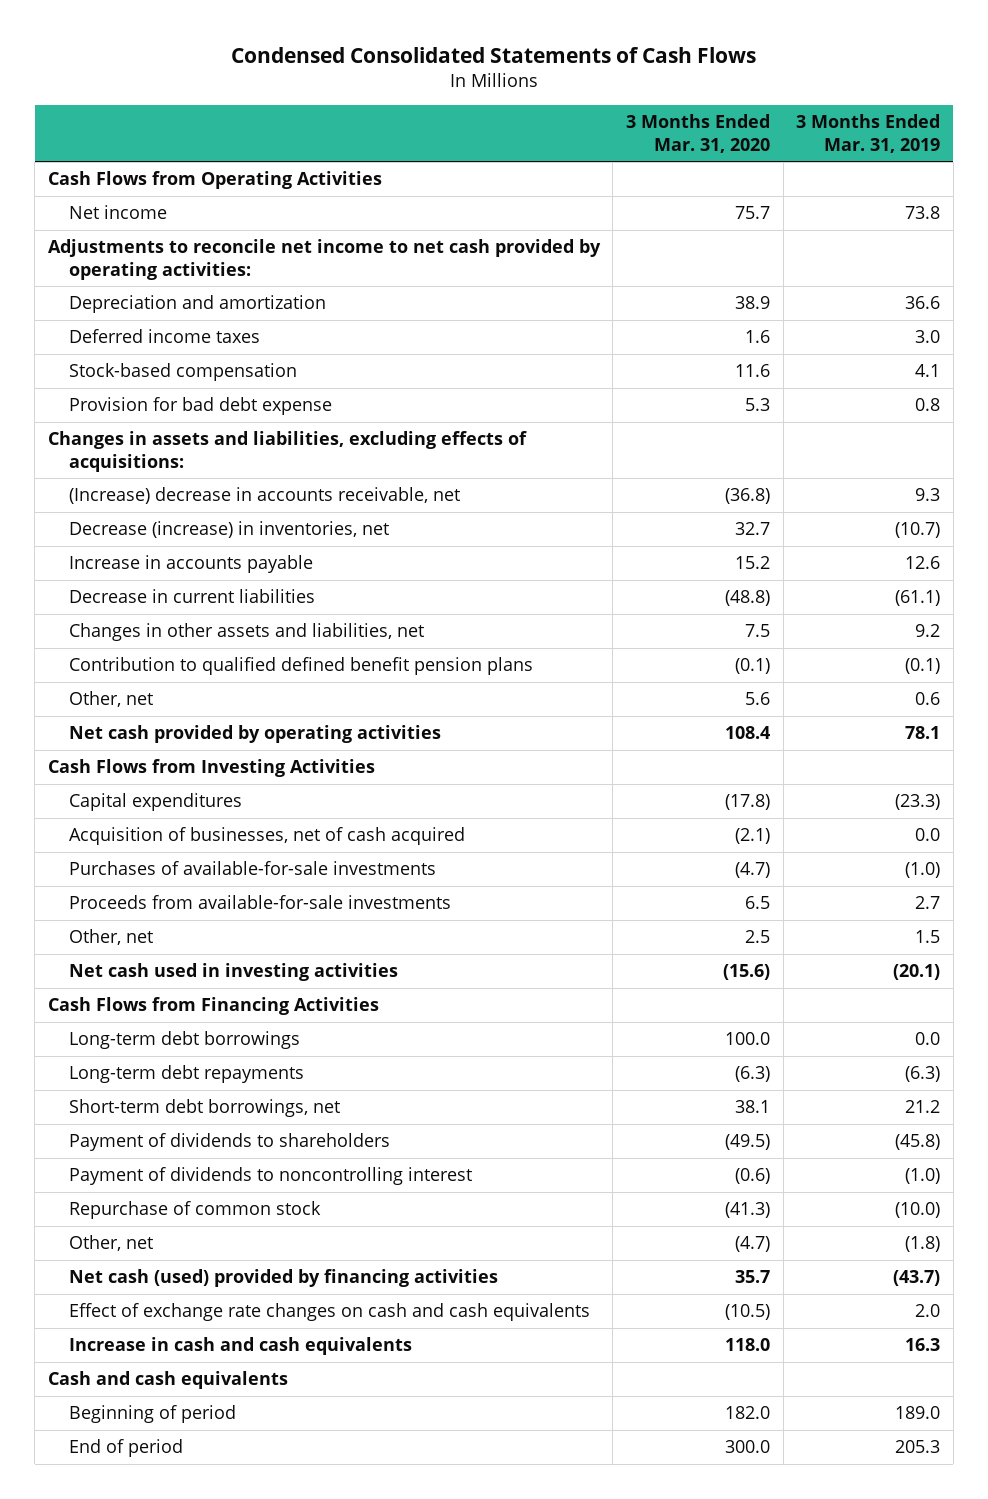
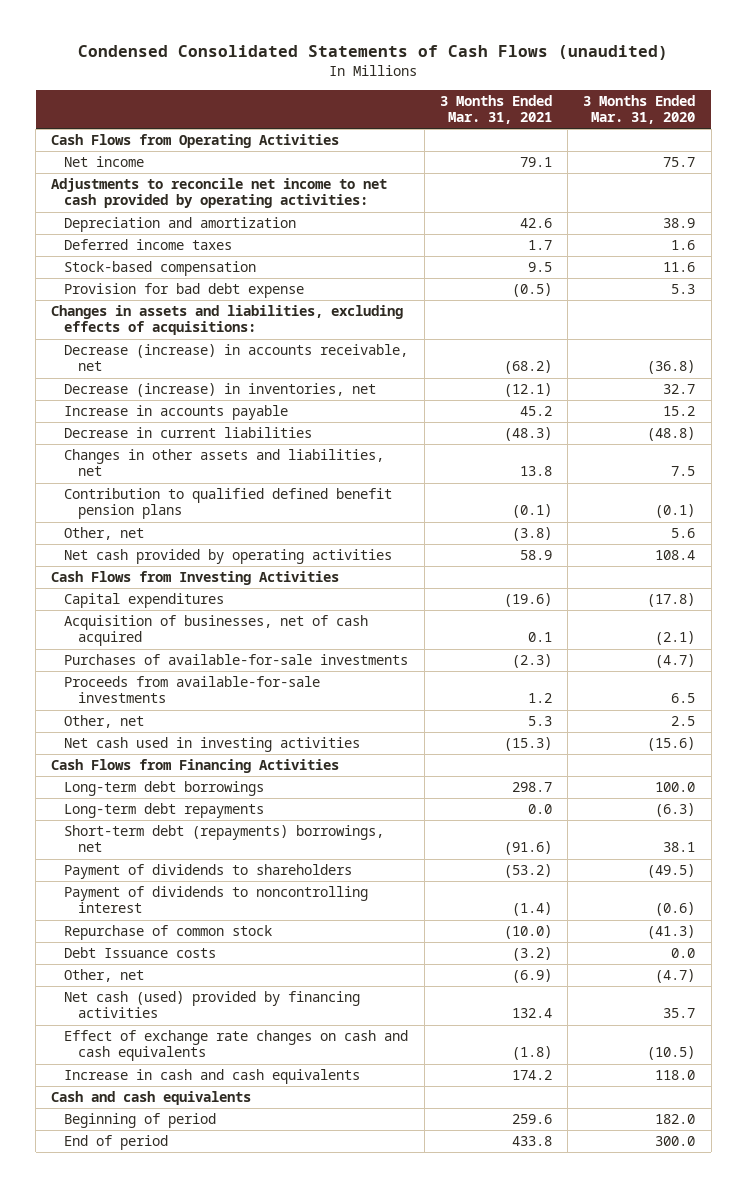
[231,46,757,63] Condensed Consolidated Statements of Cash Flows -> [78,45,669,61] Condensed Consolidated Statements of Cash Flows (unaudited)
[796,114,941,153] 3 Months Ended Mar. 31, 2019 -> none
none -> [439,94,552,125] 3 Months Ended Mar. 31, 2021
[69,487,461,505] (Increase) decrease in accounts receivable, net -> [64,344,409,372] Decrease (increase) in accounts receivable, net
[69,1099,341,1118] Short-term debt borrowings, net -> [64,825,385,853] Short-term debt (repayments) borrowings, net
none -> [64,947,217,959] Debt Issuance costs

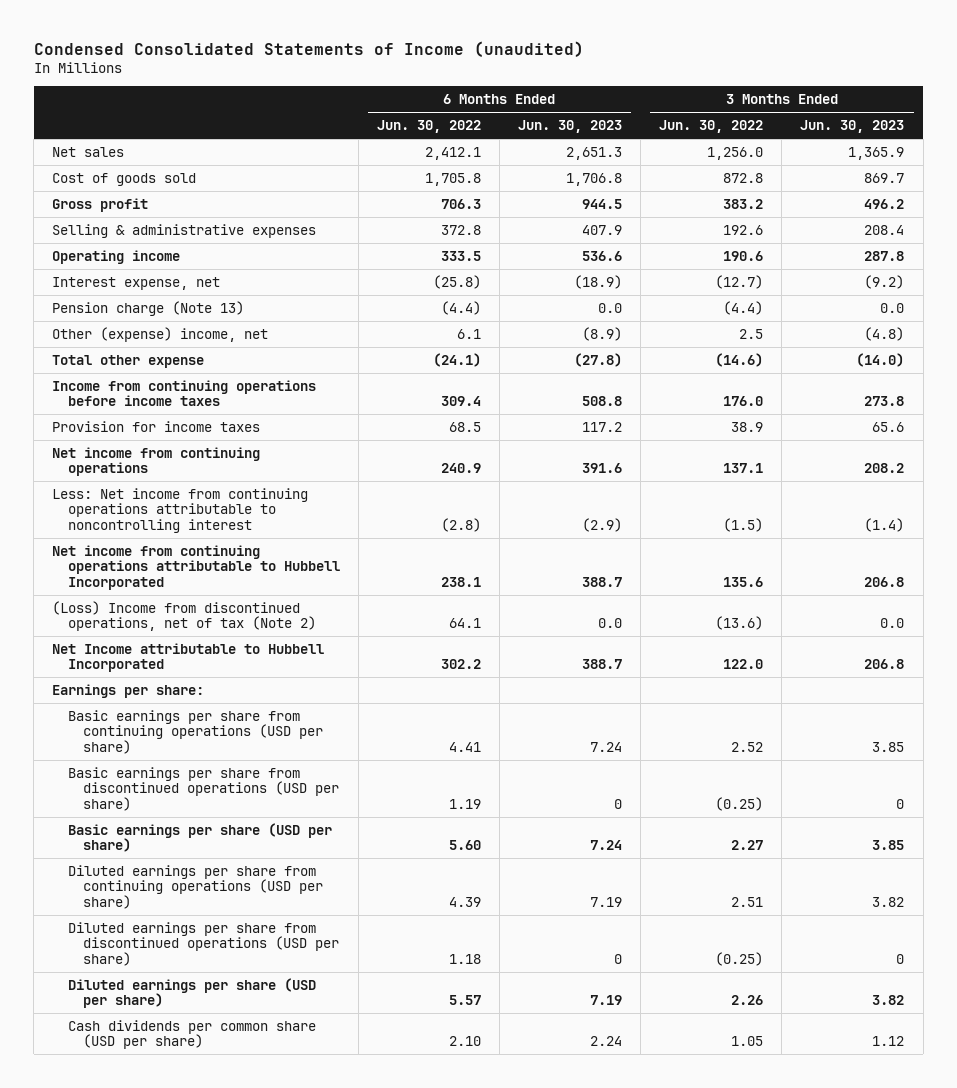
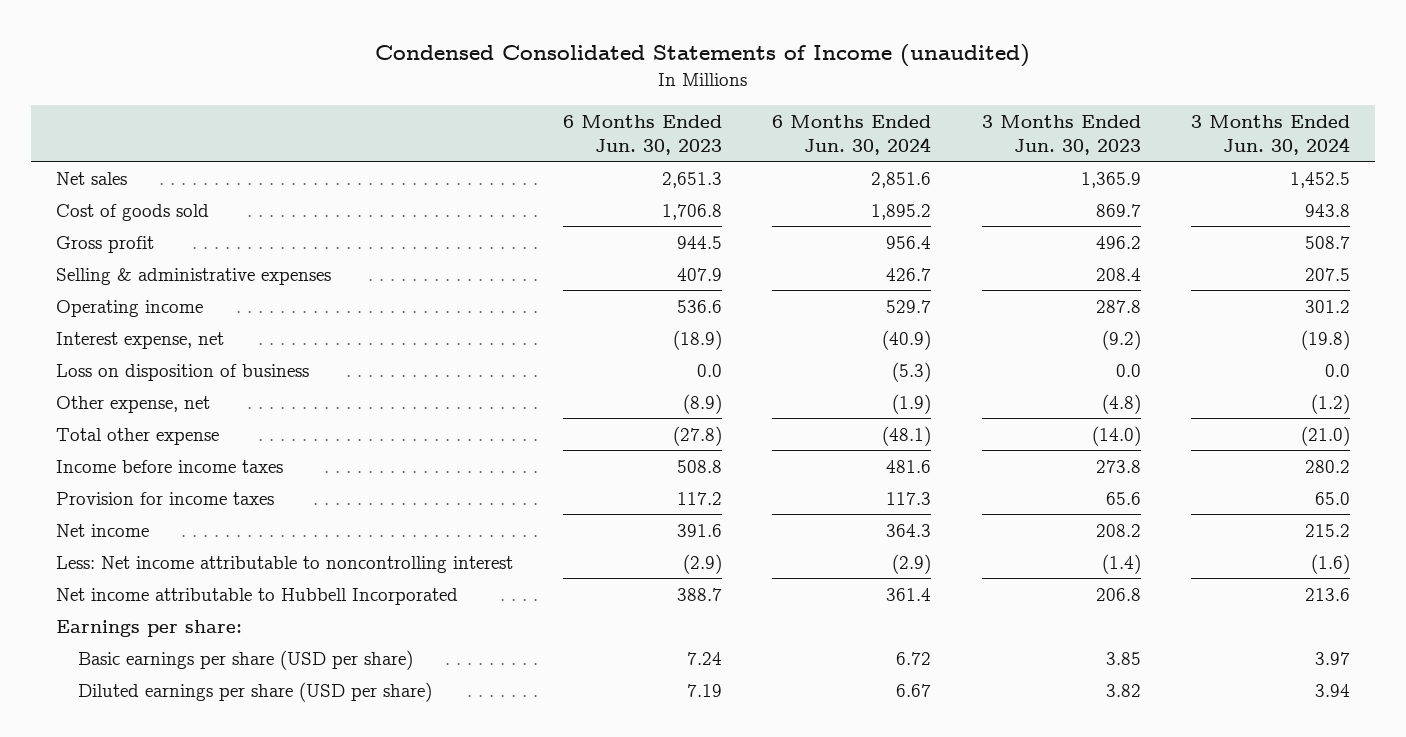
[376,119,481,133] Jun. 30, 2022 -> none
[659,119,764,133] Jun. 30, 2022 -> none
none -> [772,114,932,155] 6 Months Ended Jun. 30, 2024
none -> [1191,114,1351,155] 3 Months Ended Jun. 30, 2024
[52,300,245,316] Pension charge (Note 13) -> none
none -> [55,363,309,381] Loss on disposition of business
[52,326,269,342] Other (expense) income, net -> [55,395,210,413] Other expense, net
[52,379,317,407] Income from continuing operations before income taxes -> [55,459,283,473] Income before income taxes
[52,544,340,590] Net income from continuing operations attributable to Hubbell Incorporated -> none
[52,600,316,632] (Loss) Income from discontinued operations, net of tax (Note 2) -> none
[52,446,261,477] Net income from continuing operations -> [55,523,149,537] Net income
[52,487,309,533] Less: Net income from continuing operations attributable to noncontrolling interest -> [55,555,513,573] Less: Net income attributable to noncontrolling interest
[52,642,325,673] Net Income attributable to Hubbell Incorporated -> [55,587,458,605] Net income attributable to Hubbell Incorporated
[67,709,324,754] Basic earnings per share from continuing operations (USD per share) -> none
[67,766,340,811] Basic earnings per share from discontinued operations (USD per share) -> none
[67,864,324,909] Diluted earnings per share from continuing operations (USD per share) -> none
[67,921,340,966] Diluted earnings per share from discontinued operations (USD per share) -> none
[67,1019,316,1050] Cash dividends per common share (USD per share) -> none

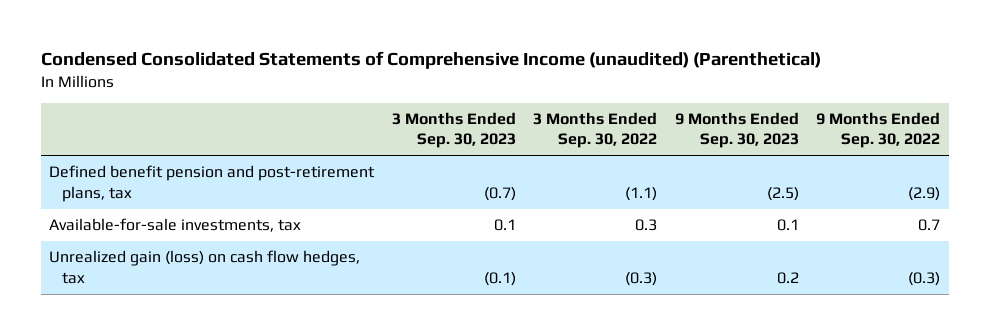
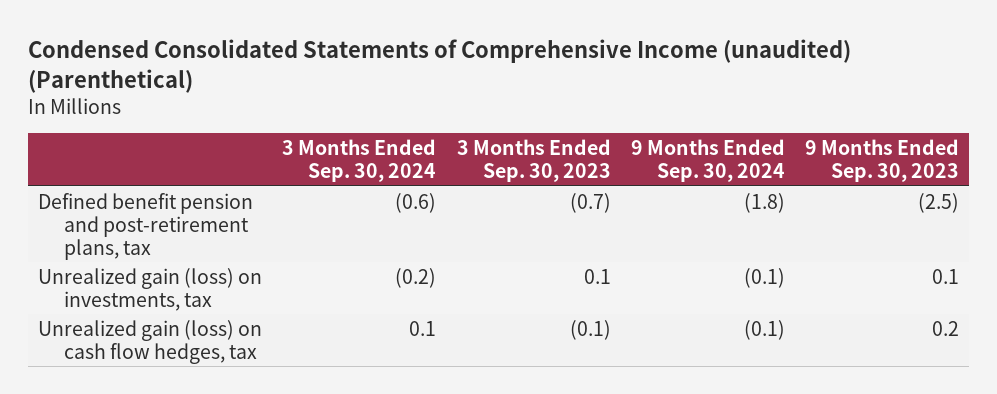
[533,111,658,149] 3 Months Ended Sep. 30, 2022 -> none
[816,111,941,149] 9 Months Ended Sep. 30, 2022 -> none
none -> [282,139,437,182] 3 Months Ended Sep. 30, 2024
none -> [630,139,785,182] 9 Months Ended Sep. 30, 2024
[49,218,302,233] Available-for-sale investments, tax -> [38,267,263,311] Unrealized gain (loss) on investments, tax

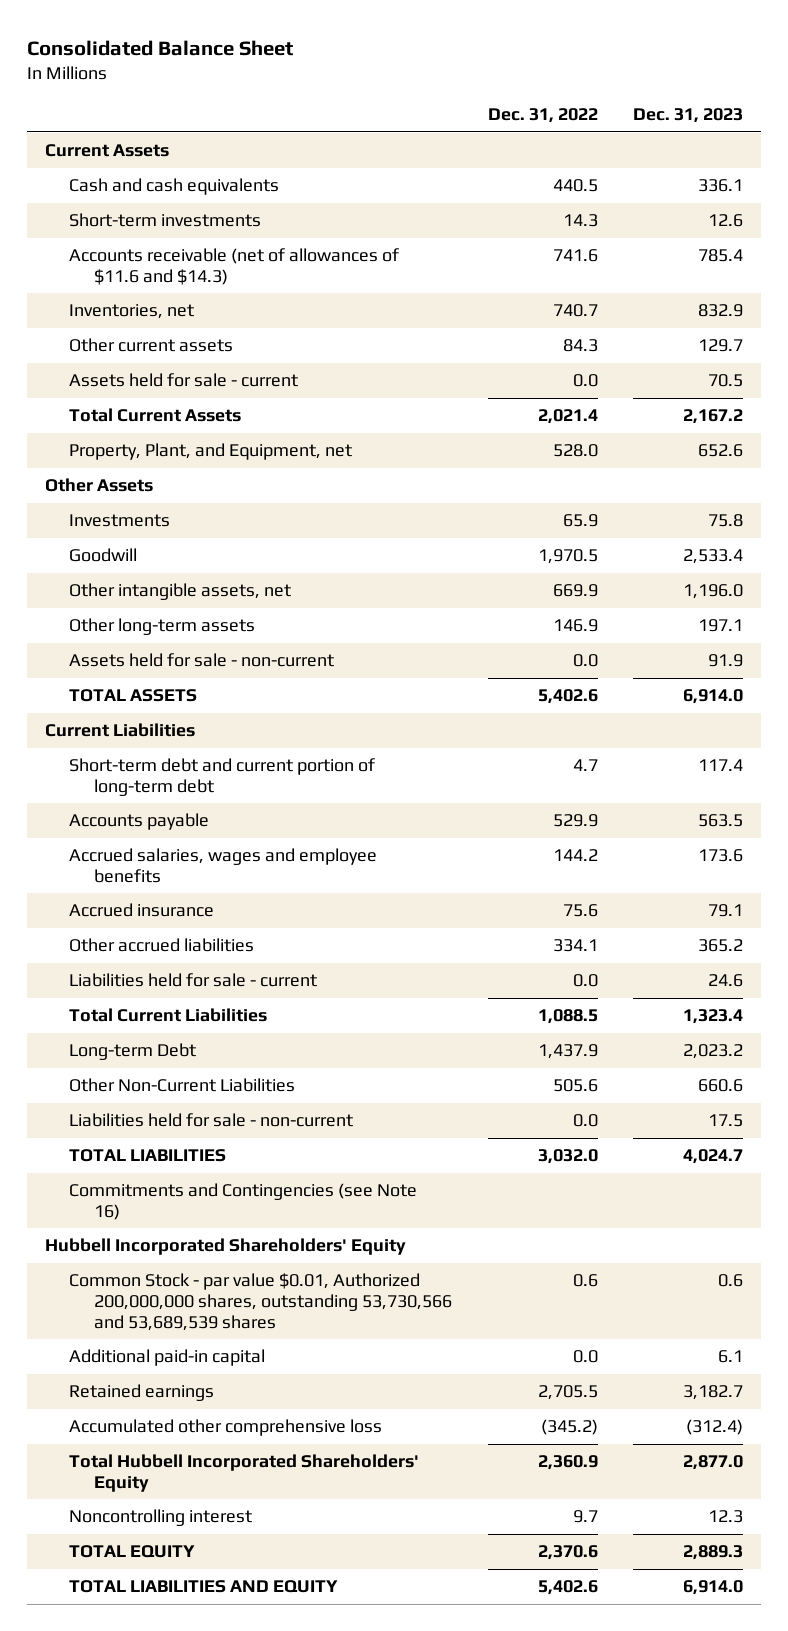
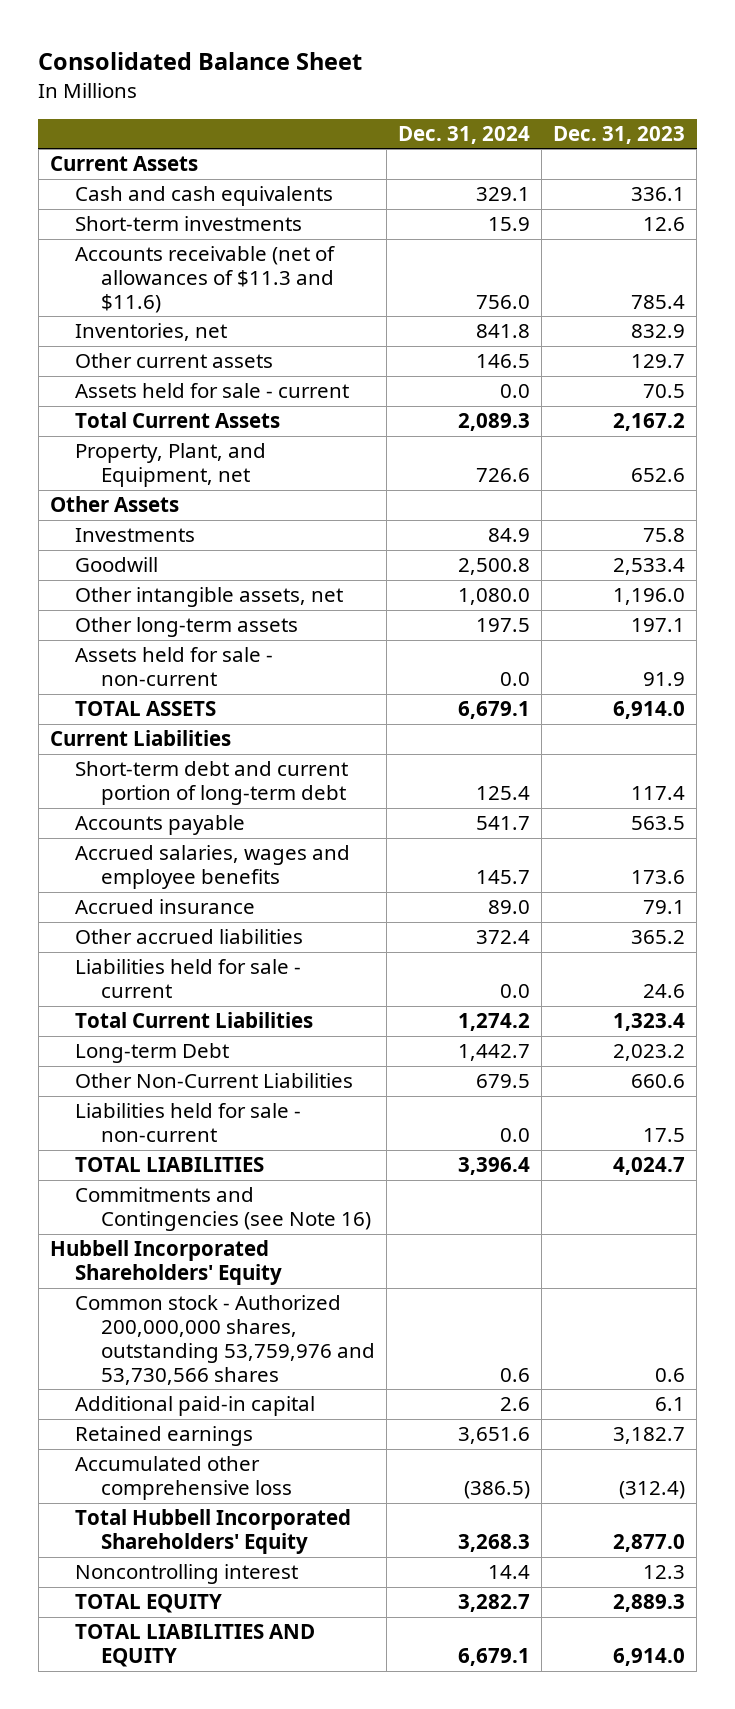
[487,108,598,124] Dec. 31, 2022 -> none
none -> [397,125,530,144] Dec. 31, 2024
[69,248,400,285] Accounts receivable (net of allowances of $11.6 and $14.3) -> [75,246,336,313] Accounts receivable (net of allowances of $11.3 and $11.6)
[69,1273,452,1331] Common Stock - par value $0.01, Authorized 200,000,000 shares, outstanding 53,730,566 and 53,689,539 shares -> [75,1295,375,1385] Common stock - Authorized 200,000,000 shares, outstanding 53,759,976 and 53,730,566 shares

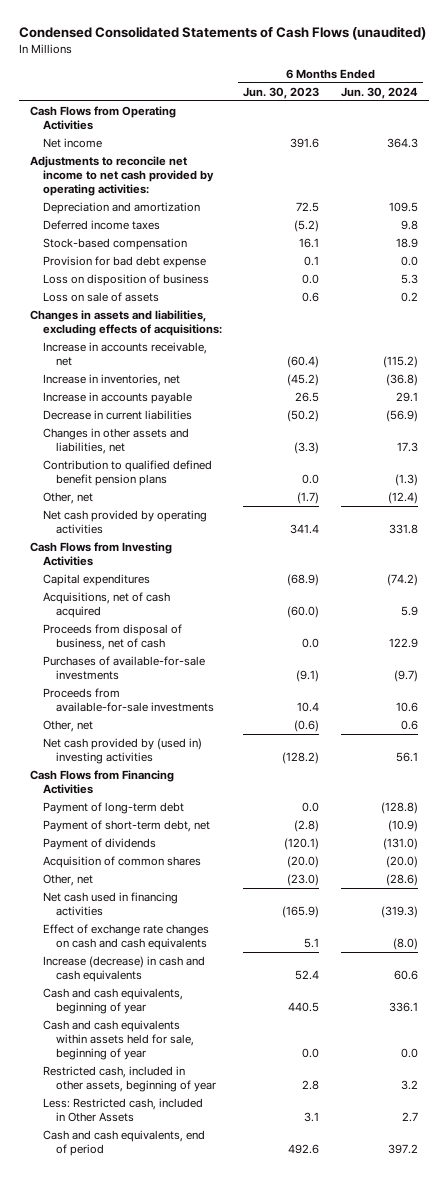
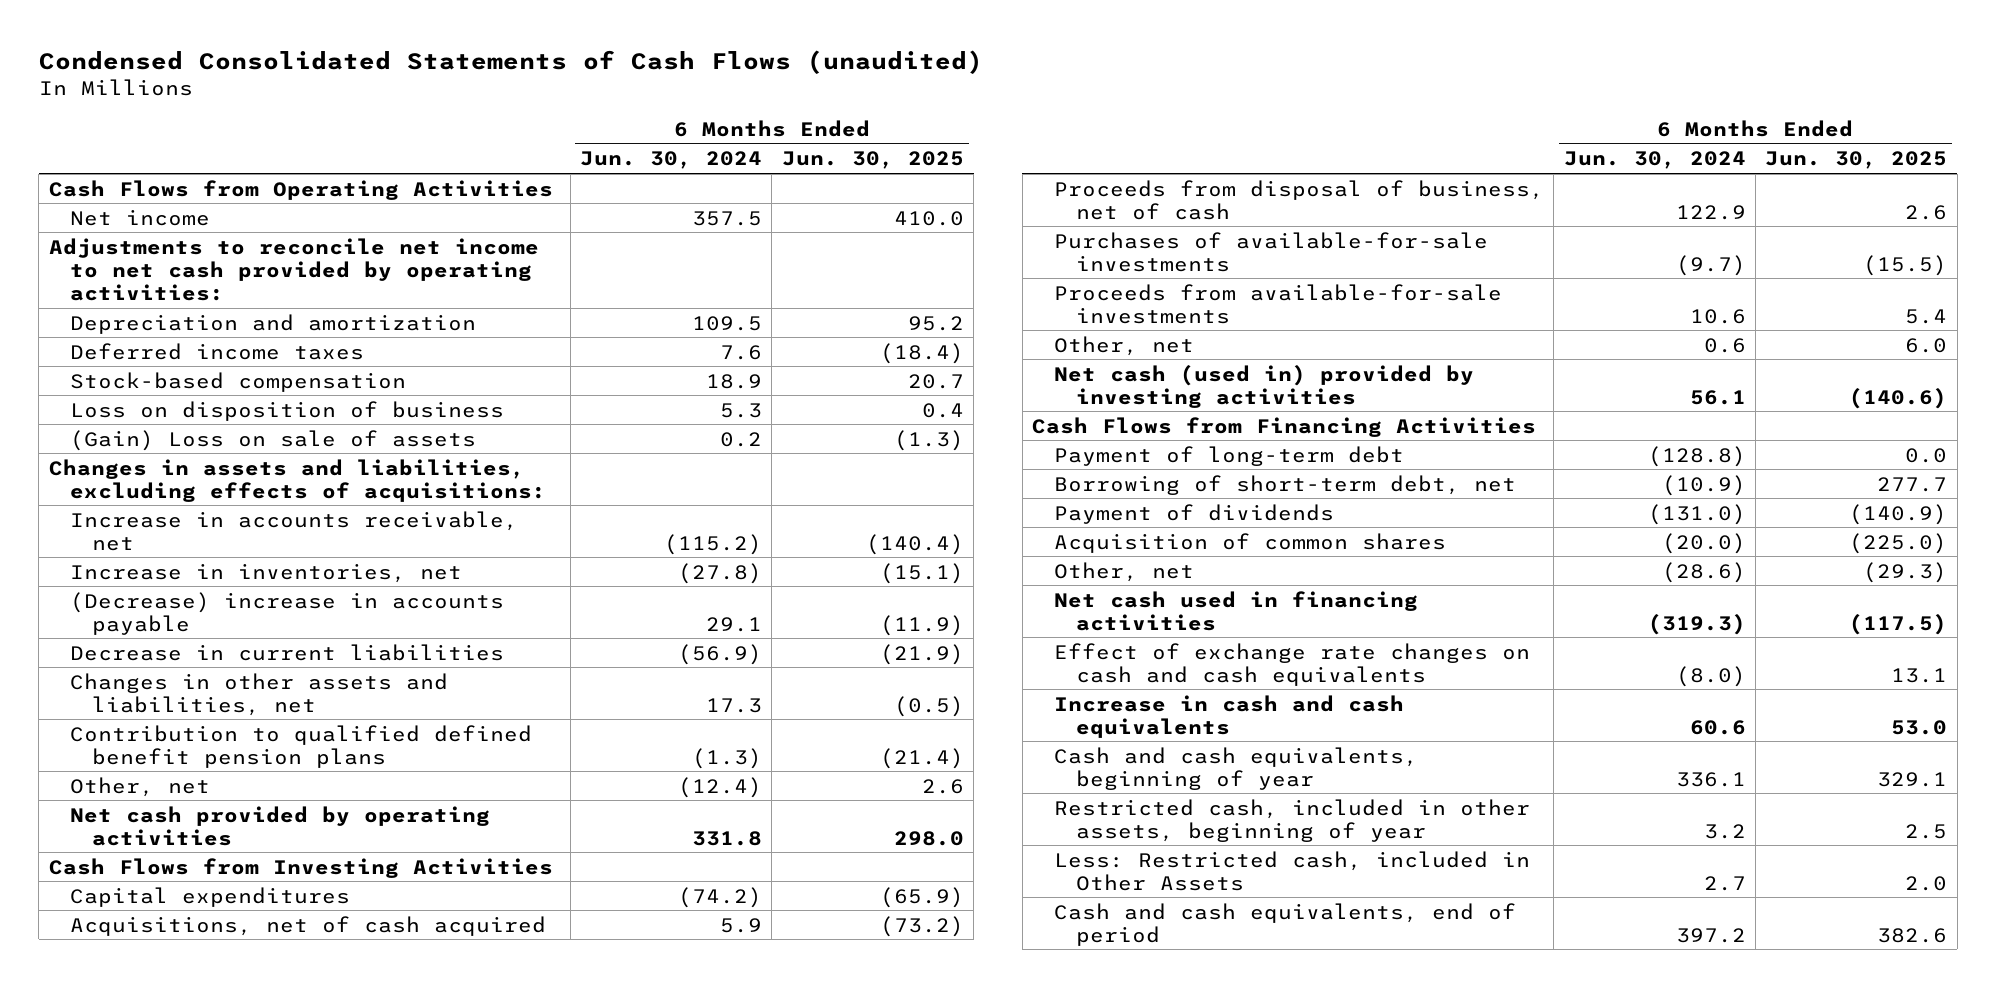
[243,86,320,99] Jun. 30, 2023 -> none
none -> [781,151,964,170] Jun. 30, 2025
[386,138,418,149] 364.3 -> [692,210,763,226] 357.5
[400,220,418,231] 9.8 -> [720,344,763,360] 7.6
[42,256,206,269] Provision for bad debt expense -> none
[42,292,159,303] Loss on sale of assets -> [70,429,477,451] (Gain) Loss on sale of assets
[385,374,418,387] (36.8) -> [678,562,763,584] (27.8)
[42,392,192,405] Increase in accounts payable -> [70,591,505,635] (Decrease) increase in accounts payable
[42,738,202,765] Net cash provided by (used in) investing activities -> [1053,364,1474,408] Net cash (used in) provided by investing activities
[42,820,210,833] Payment of short-term debt, net -> [1053,474,1516,495] Borrowing of short-term debt, net
[42,956,205,983] Increase (decrease) in cash and cash equivalents -> [1053,694,1404,738] Increase in cash and cash equivalents
[42,1020,194,1060] Cash and cash equivalents within assets held for sale, beginning of year -> none

